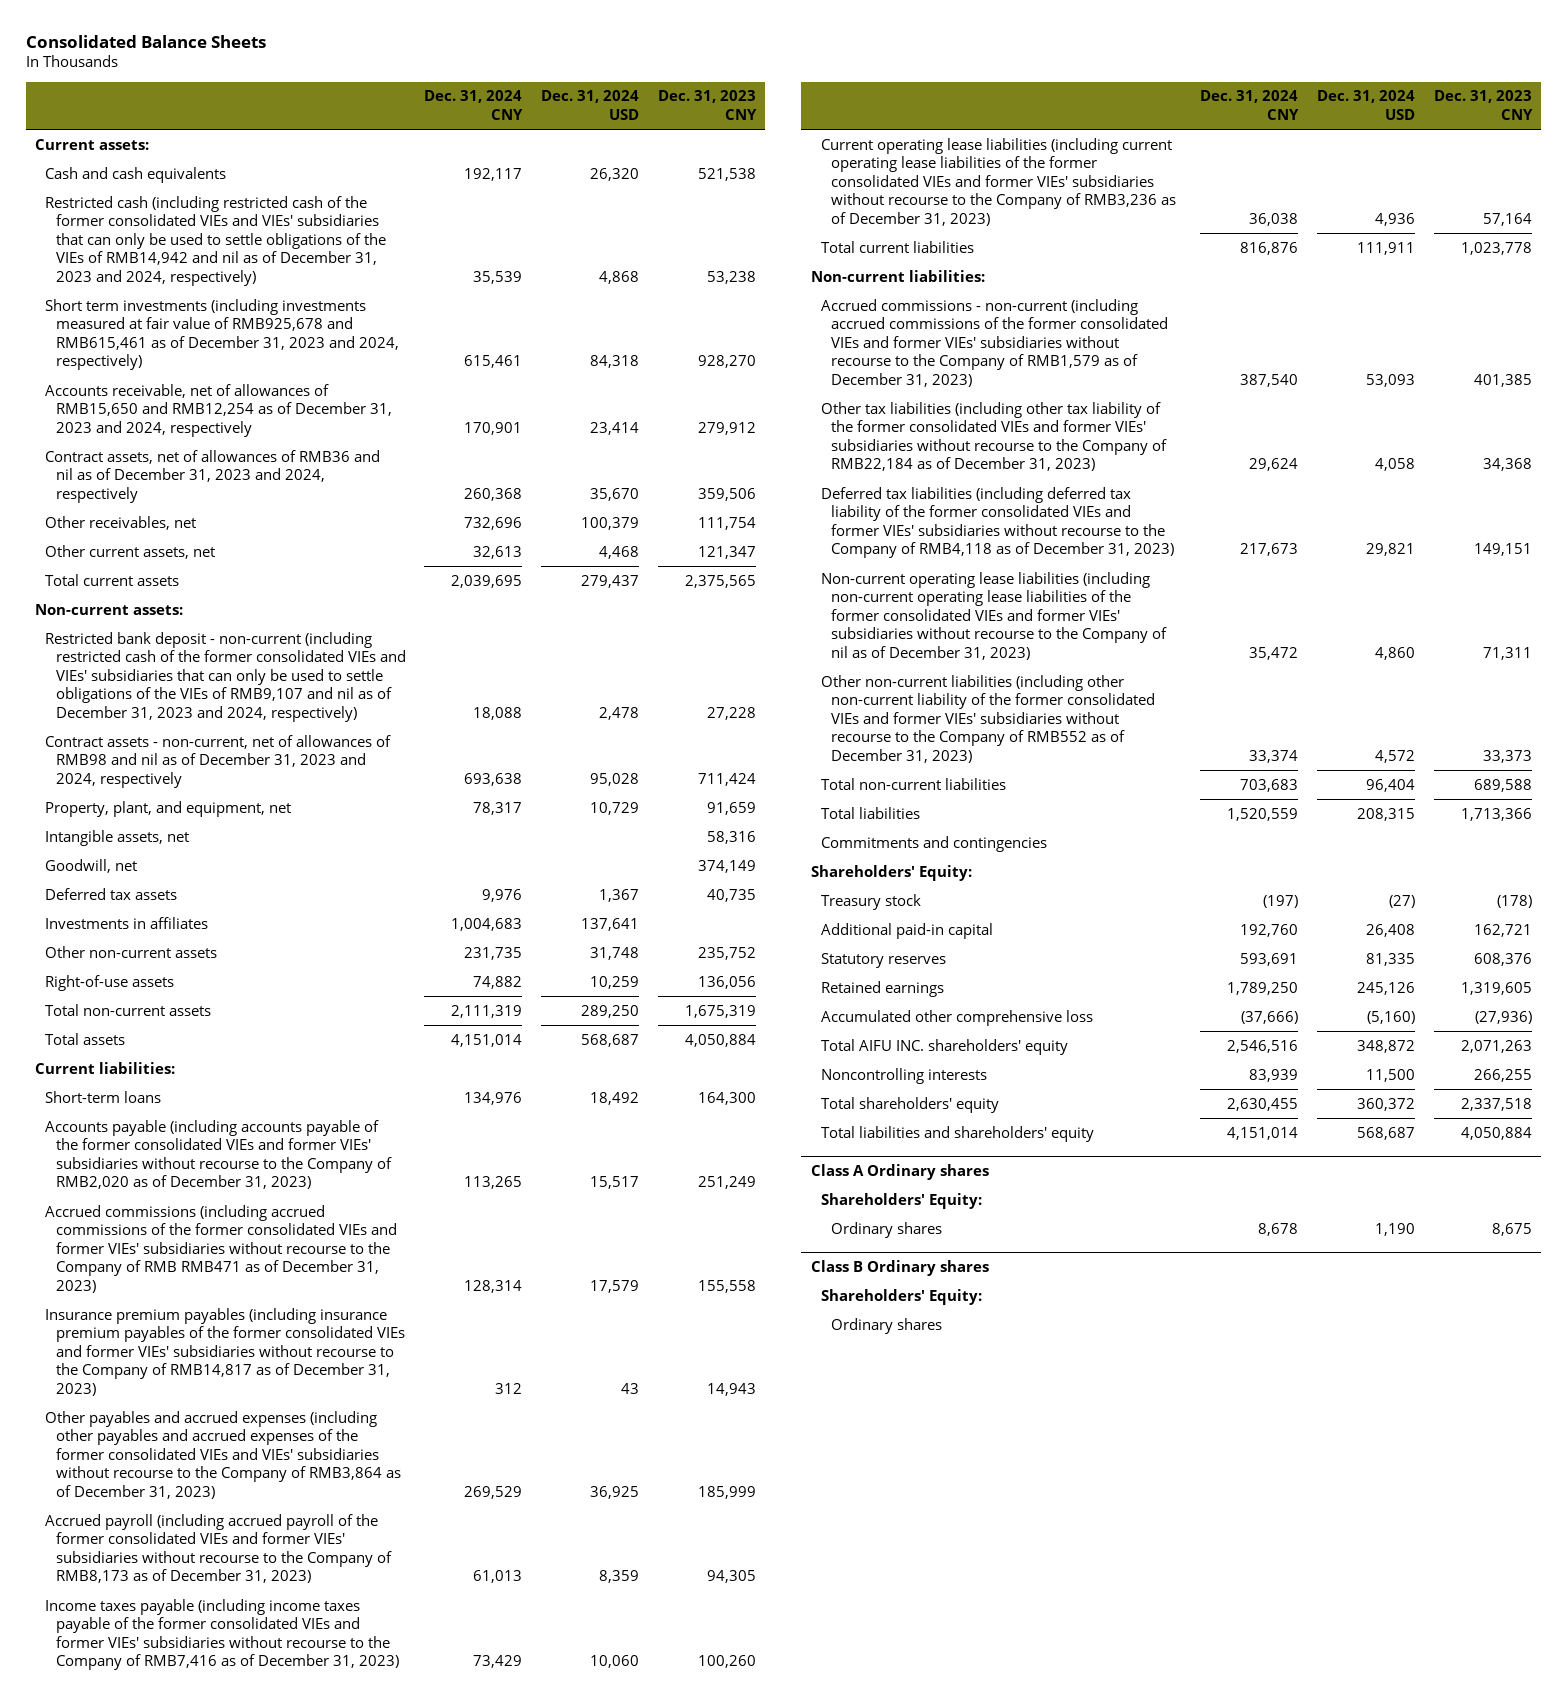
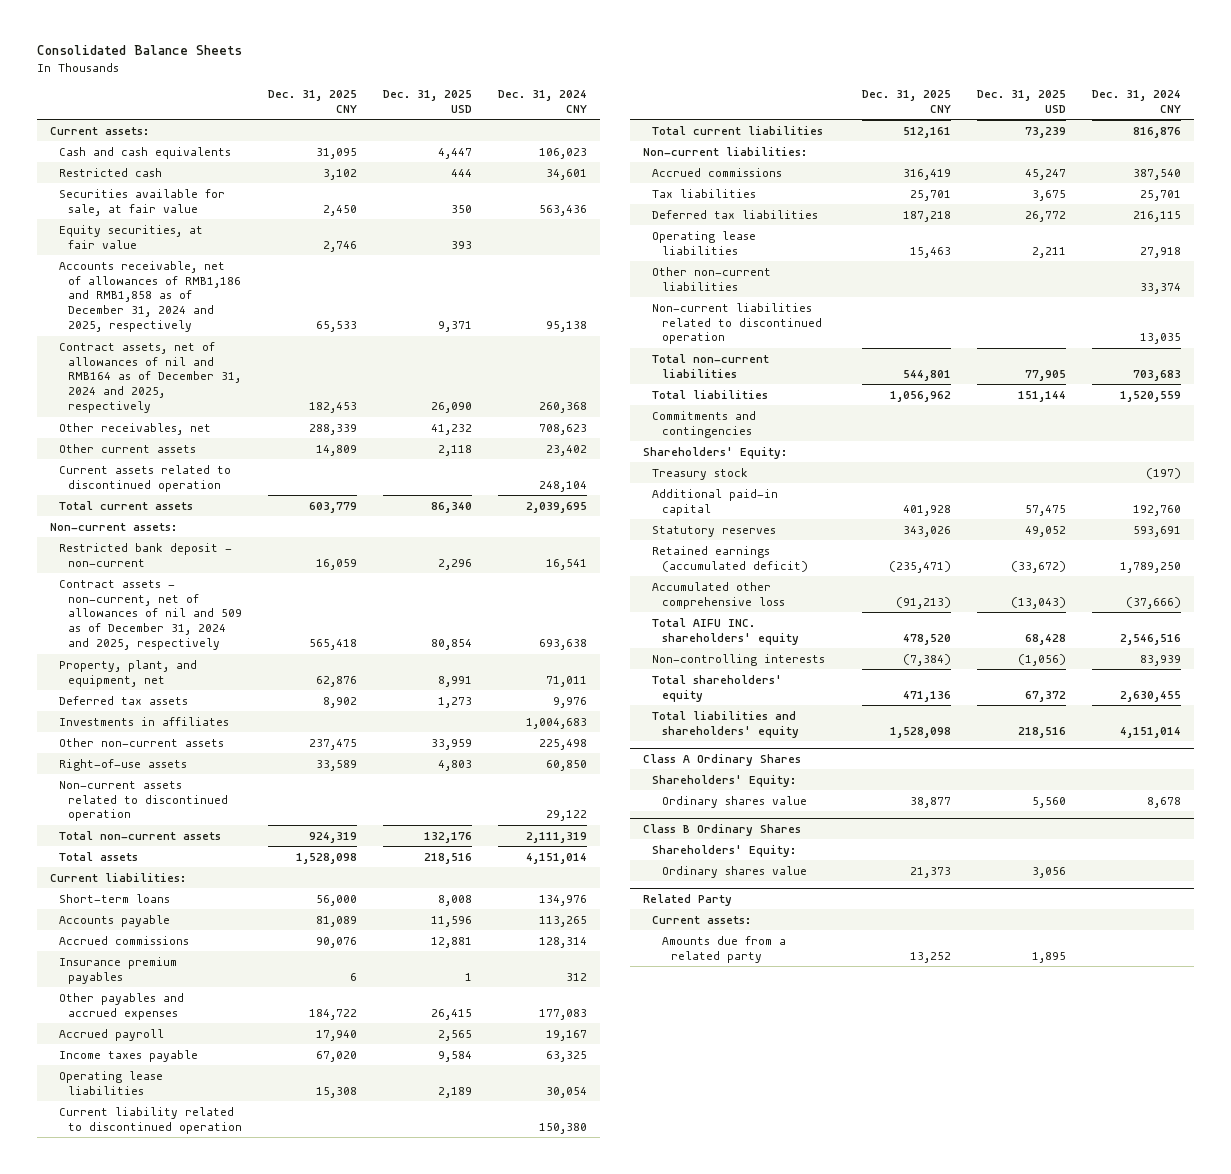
[541,90,640,120] Dec. 31, 2024 USD -> none
[657,90,757,120] Dec. 31, 2023 CNY -> none
none -> [268,90,358,114] Dec. 31, 2025 CNY
none -> [383,90,473,114] Dec. 31, 2025 USD
[45,195,386,286] Restricted cash (including restricted cash of the former consolidated VIEs and VIEs' subsidiaries that can only be used to settle obligations of the VIEs of RMB14,942 and nil as of December 31, 2023 and 2024, respectively) -> none
[45,298,399,371] Short term investments (including investments measured at fair value of RMB925,678 and RMB615,461 as of December 31, 2023 and 2024, respectively) -> none
[464,167,523,181] 192,117 -> [539,147,588,159] 106,023
none -> [58,167,162,177] Restricted cash
none -> [58,188,225,216] Securities available for sale, at fair value
none -> [58,224,203,249] Equity securities, at fair value
[45,383,392,437] Accounts receivable, net of allowances of RMB15,650 and RMB12,254 as of December 31, 2023 and 2024, respectively -> [58,260,241,333] Accounts receivable, net of allowances of RMB1,186 and RMB1,858 as of December 31, 2024 and 2025, respectively
[464,421,523,435] 170,901 -> [546,321,588,333] 95,138
[45,449,381,503] Contract assets, net of allowances of RMB36 and nil as of December 31, 2023 and 2024, respectively -> [58,341,241,414] Contract assets, net of allowances of nil and RMB164 as of December 31, 2024 and 2025, respectively
[464,516,523,530] 732,696 -> [539,423,588,435] 708,623
[45,544,216,559] Other current assets, net -> [58,443,196,453] Other current assets
[473,545,523,559] 32,613 -> [546,444,588,456] 23,402
none -> [58,464,231,492] Current assets related to discontinued operation
[45,631,406,722] Restricted bank deposit - non-current (including restricted cash of the former consolidated VIEs and VIEs' subsidiaries that can only be used to settle obligations of the VIEs of RMB9,107 and nil as of December 31, 2023 and 2024, respectively) -> none
[45,829,190,846] Intangible assets, net -> none
[45,858,138,873] Goodwill, net -> none
none -> [58,542,232,567] Restricted bank deposit - non-current
[45,734,392,788] Contract assets - non-current, net of allowances of RMB98 and nil as of December 31, 2023 and 2024, respectively -> [58,579,242,651] Contract assets - non-current, net of allowances of nil and 509 as of December 31, 2024 and 2025, respectively
[473,801,523,815] 78,317 -> [546,675,588,687] 71,011
[464,946,523,960] 231,735 -> [539,738,588,750] 225,498
[473,975,523,989] 74,882 -> [546,759,588,771] 60,850
none -> [58,780,228,822] Non-current assets related to discontinued operation
[45,1410,401,1499] Other payables and accrued expenses (including other payables and accrued expenses of the former consolidated VIEs and VIEs' subsidiaries without recourse to the Company of RMB3,864 as of December 31, 2023) -> none
[45,1513,392,1584] Accrued payroll (including accrued payroll of the former consolidated VIEs and former VIEs' subsidiaries without recourse to the Company of RMB8,173 as of December 31, 2023) -> none
[45,1598,399,1671] Income taxes payable (including income taxes payable of the former consolidated VIEs and former VIEs' subsidiaries without recourse to the Company of RMB7,416 as of December 31, 2023) -> none
[821,137,1177,226] Current operating lease liabilities (including current operating lease liabilities of the former consolidated VIEs and former VIEs' subsidiaries without recourse to the Company of RMB3,236 as of December 31, 2023) -> none
[45,1119,392,1190] Accounts payable (including accounts payable of the former consolidated VIEs and former VIEs' subsidiaries without recourse to the Company of RMB2,020 as of December 31, 2023) -> [58,914,170,927] Accounts payable
[45,1204,397,1293] Accrued commissions (including accrued commissions of the former consolidated VIEs and former VIEs' subsidiaries without recourse to the Company of RMB RMB471 as of December 31, 2023) -> [58,935,189,945] Accrued commissions
[45,1307,405,1396] Insurance premium payables (including insurance premium payables of the former consolidated VIEs and former VIEs' subsidiaries without recourse to the Company of RMB14,817 as of December 31, 2023) -> [58,956,177,984] Insurance premium payables
none -> [58,992,184,1020] Other payables and accrued expenses
none -> [58,1028,164,1041] Accrued payroll
none -> [58,1049,198,1062] Income taxes payable
none -> [58,1070,163,1095] Operating lease liabilities
none -> [58,1106,242,1134] Current liability related to discontinued operation
[821,401,1168,472] Other tax liabilities (including other tax liability of the former consolidated VIEs and former VIEs' subsidiaries without recourse to the Company of RMB22,184 as of December 31, 2023) -> none
[821,486,1175,559] Deferred tax liabilities (including deferred tax liability of the former consolidated VIEs and former VIEs' subsidiaries without recourse to the Company of RMB4,118 as of December 31, 2023) -> none
[821,571,1168,660] Non-current operating lease liabilities (including non-current operating lease liabilities of the former consolidated VIEs and former VIEs' subsidiaries without recourse to the Company of nil as of December 31, 2023) -> none
[821,298,1169,387] Accrued commissions - non-current (including accrued commissions of the former consolidated VIEs and former VIEs' subsidiaries without recourse to the Company of RMB1,579 as of December 31, 2023) -> [652,167,783,177] Accrued commissions
none -> [652,188,757,198] Tax liabilities
none -> [652,209,819,219] Deferred tax liabilities
none -> [652,230,757,255] Operating lease liabilities
[821,674,1156,763] Other non-current liabilities (including other non-current liability of the former consolidated VIEs and former VIEs' subsidiaries without recourse to the Company of RMB552 as of December 31, 2023) -> [652,266,772,291] Other non-current liabilities
none -> [652,302,822,345] Non-current liabilities related to discontinued operation
[821,980,945,997] Retained earnings -> [652,545,808,572] Retained earnings (accumulated deficit)
[821,1067,988,1084] Noncontrolling interests -> [652,653,826,666] Non-controlling interests
[810,1163,989,1180] Class A Ordinary shares -> [643,754,802,767] Class A Ordinary Shares
[831,1221,943,1238] Ordinary shares -> [661,795,807,808] Ordinary shares value
[810,1259,989,1276] Class B Ordinary shares -> [643,824,802,837] Class B Ordinary Shares
[831,1317,943,1334] Ordinary shares -> [661,865,807,878] Ordinary shares value
none -> [643,894,733,907] Related Party
none -> [652,915,752,924] Current assets:
none -> [661,935,786,963] Amounts due from a related party

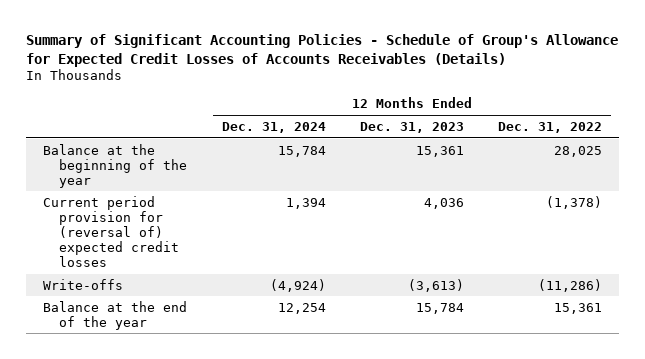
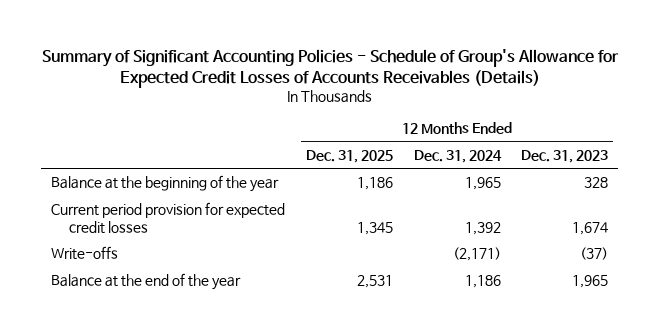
[498,121,603,133] Dec. 31, 2022 -> none
none -> [306,149,394,163] Dec. 31, 2025
[277,145,326,157] 15,784 -> [464,177,501,191] 1,965
[415,145,464,157] 15,361 -> [584,177,609,189] 328
[42,195,180,267] Current period provision for (reversal of) expected credit losses -> [51,202,286,234] Current period provision for expected credit losses
[285,197,326,209] 1,394 -> [464,221,501,235] 1,392
[423,197,464,209] 4,036 -> [572,221,609,235] 1,674
[269,278,326,292] (4,924) -> [452,247,501,262] (2,171)
[407,278,464,292] (3,613) -> [580,247,609,261] (37)
[277,302,326,314] 12,254 -> [464,275,501,289] 1,186
[415,302,464,314] 15,784 -> [572,275,609,289] 1,965

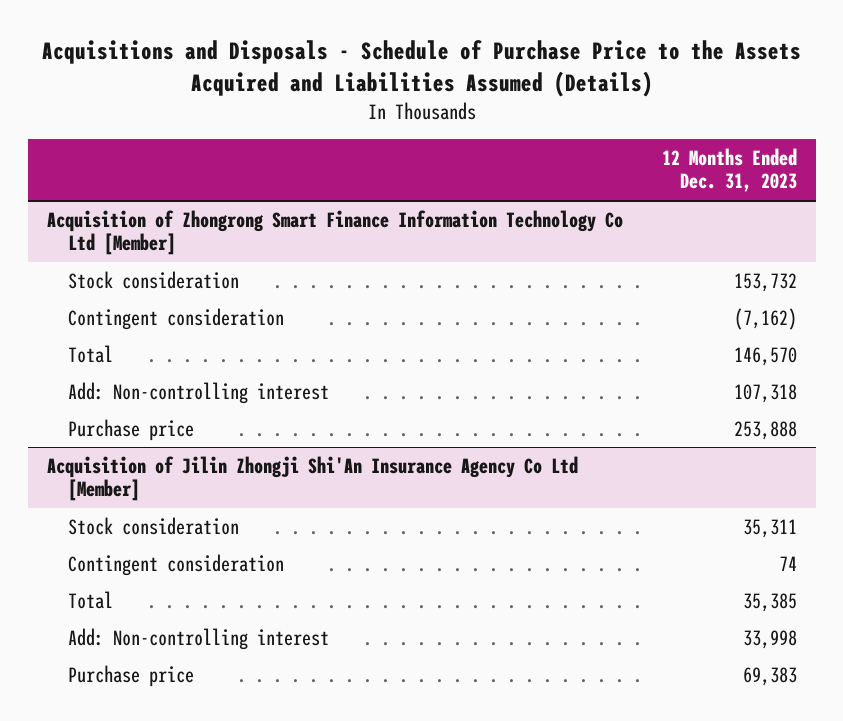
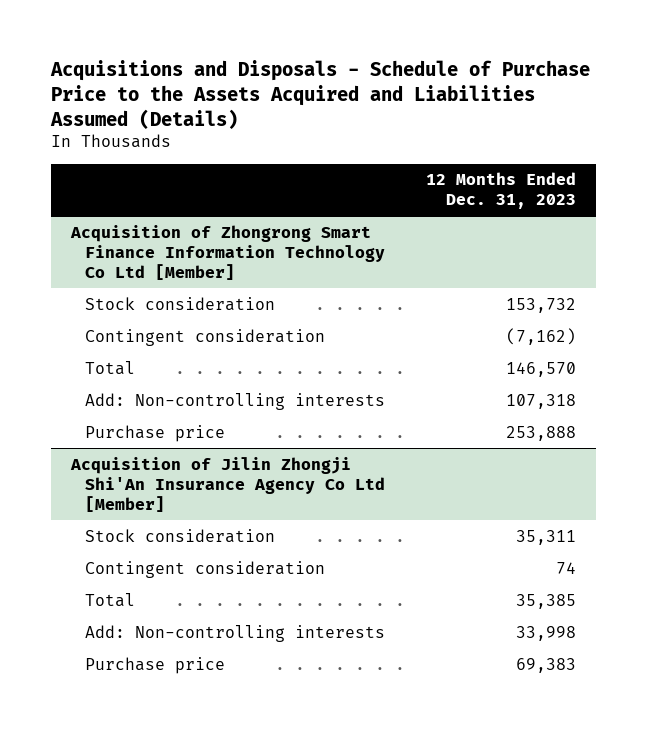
[67,381,329,404] Add: Non-controlling interest -> [84,392,385,410] Add: Non-controlling interests
[67,627,329,650] Add: Non-controlling interest -> [84,624,385,642] Add: Non-controlling interests

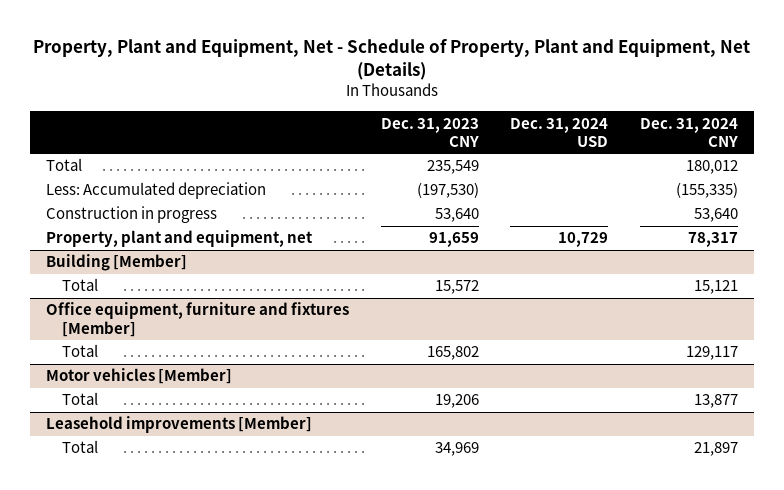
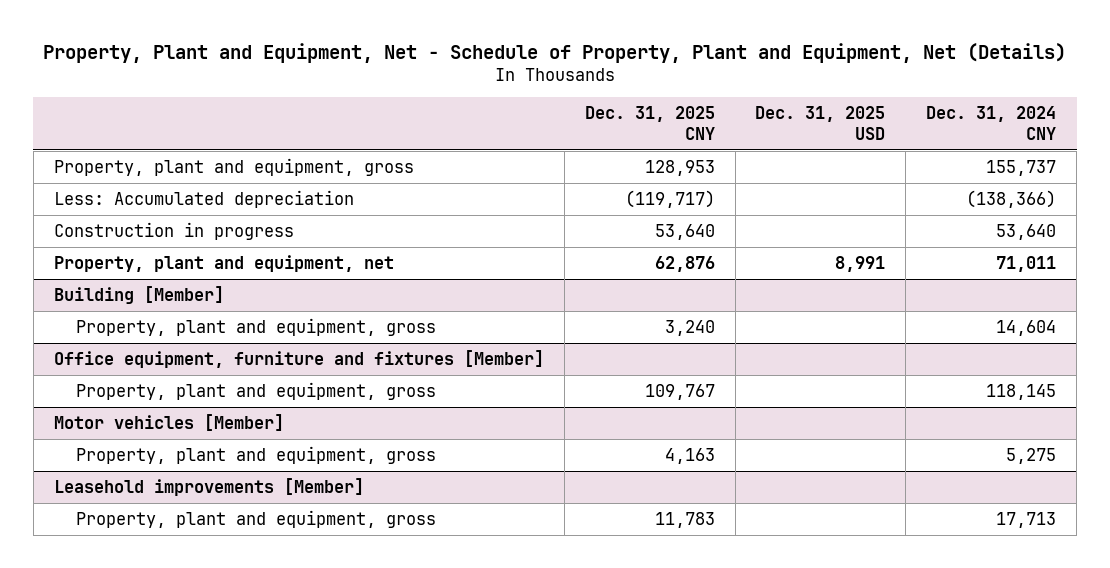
[380,117,479,148] Dec. 31, 2023 CNY -> none
[510,117,609,148] Dec. 31, 2024 USD -> none
none -> [584,106,715,140] Dec. 31, 2025 CNY
none -> [755,106,886,140] Dec. 31, 2025 USD
[45,158,82,172] Total -> none
none -> [53,158,414,177] Property, plant and equipment, gross
[676,182,739,199] (155,335) -> [966,190,1057,209] (138,366)
[688,232,739,248] 78,317 -> [996,256,1057,273] 71,011
[61,278,98,292] Total -> none
none -> [75,318,436,337] Property, plant and equipment, gross
[61,344,98,358] Total -> none
none -> [75,382,436,401] Property, plant and equipment, gross
[61,392,98,406] Total -> none
none -> [75,446,436,465] Property, plant and equipment, gross
[61,440,98,454] Total -> none
none -> [75,510,436,529] Property, plant and equipment, gross

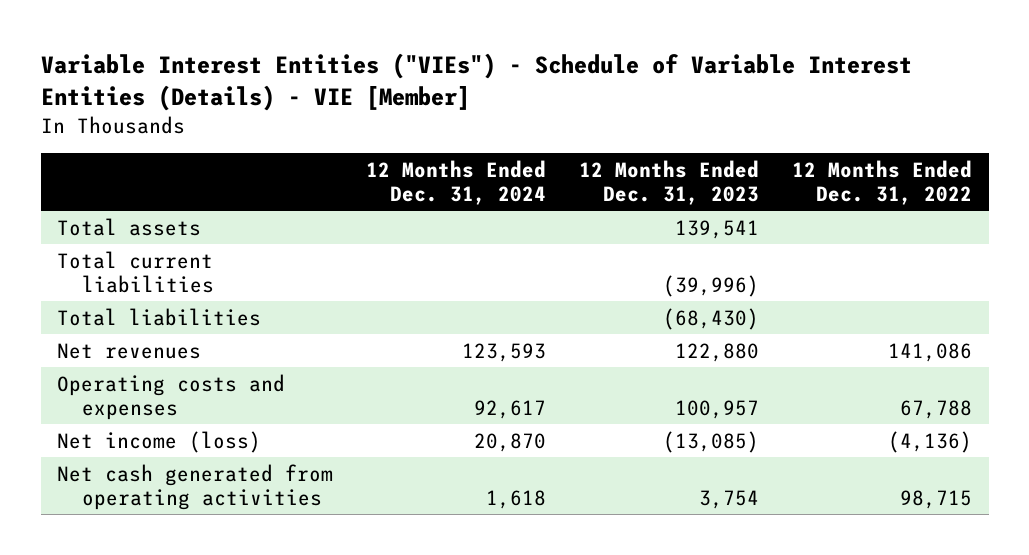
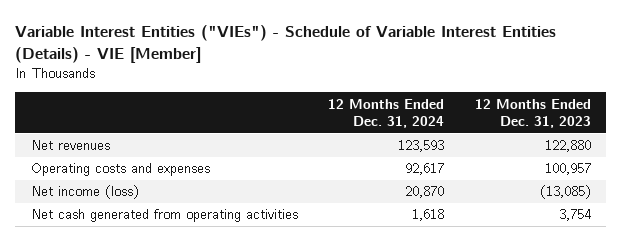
[792,159,973,206] 12 Months Ended Dec. 31, 2022 -> none
[57,217,202,236] Total assets -> none
[57,250,215,293] Total current liabilities -> none
[57,307,262,326] Total liabilities -> none

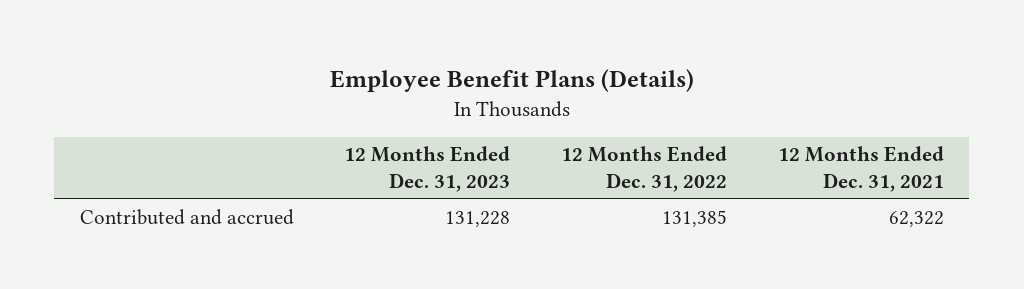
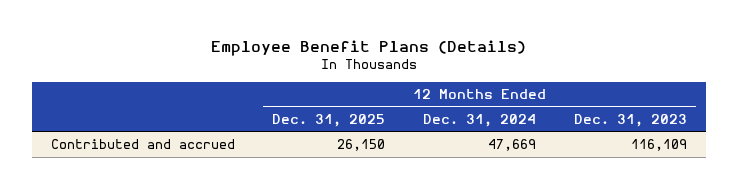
[561,146,728,193] 12 Months Ended Dec. 31, 2022 -> none
[777,146,944,193] 12 Months Ended Dec. 31, 2021 -> none
none -> [272,113,386,127] Dec. 31, 2025
none -> [423,113,537,127] Dec. 31, 2024
[445,211,511,228] 131,228 -> [631,139,688,152] 116,109

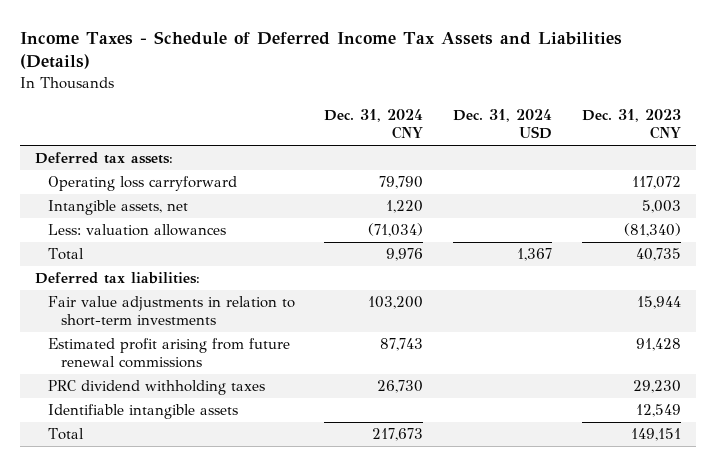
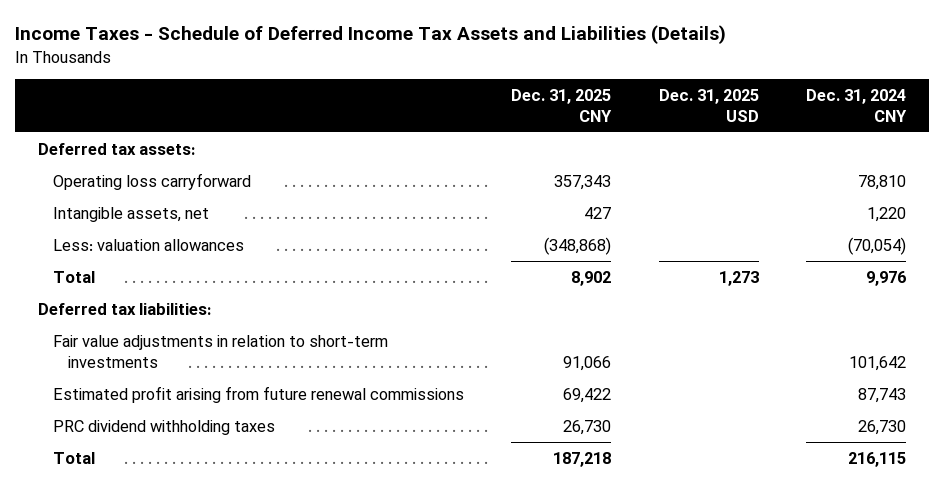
[453,109,553,140] Dec. 31, 2024 USD -> none
[581,109,681,140] Dec. 31, 2023 CNY -> none
none -> [511,88,613,122] Dec. 31, 2025 CNY
none -> [658,88,759,122] Dec. 31, 2025 USD
[379,176,424,190] 79,790 -> [857,174,906,190] 78,810
[368,223,424,238] (71,034) -> [847,236,906,255] (70,054)
[368,296,424,310] 103,200 -> [848,355,906,371] 101,642
[47,404,238,420] Identifiable intangible assets -> none
[372,428,424,442] 217,673 -> [847,451,906,467] 216,115

